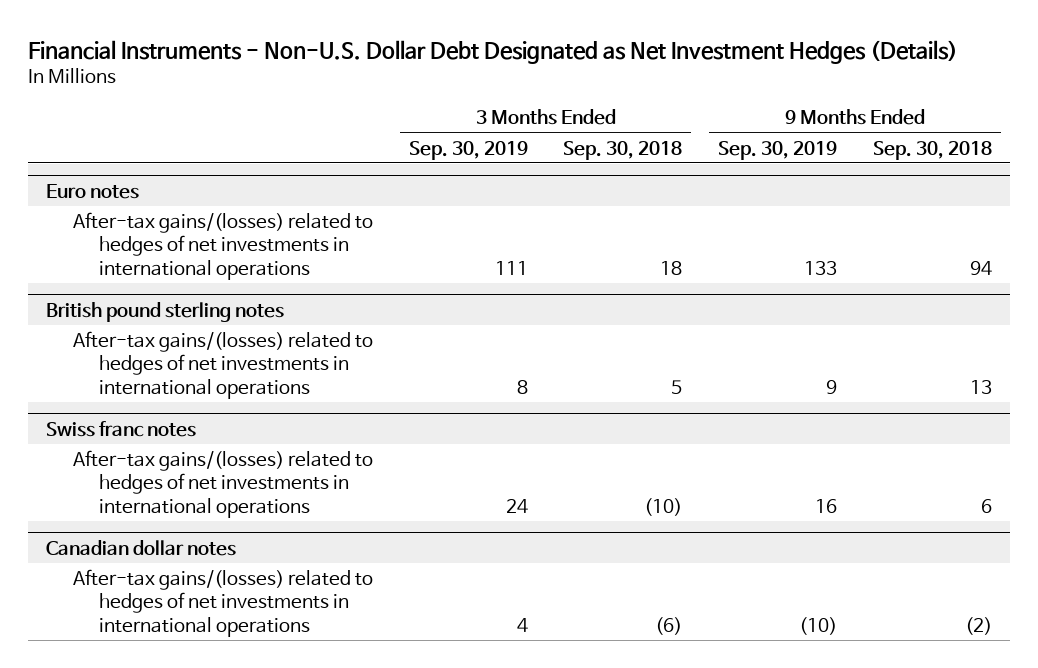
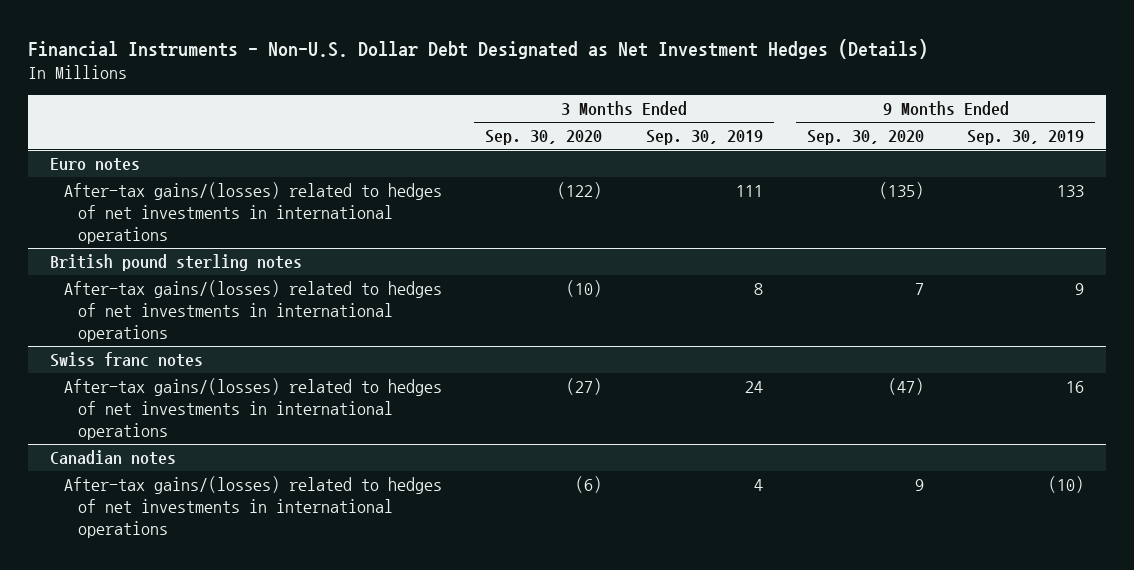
[563,140,683,160] Sep. 30, 2018 -> none
[872,140,992,160] Sep. 30, 2018 -> none
none -> [485,130,603,146] Sep. 30, 2020
none -> [806,130,924,146] Sep. 30, 2020
[46,539,237,556] Canadian dollar notes -> [49,449,176,465] Canadian notes

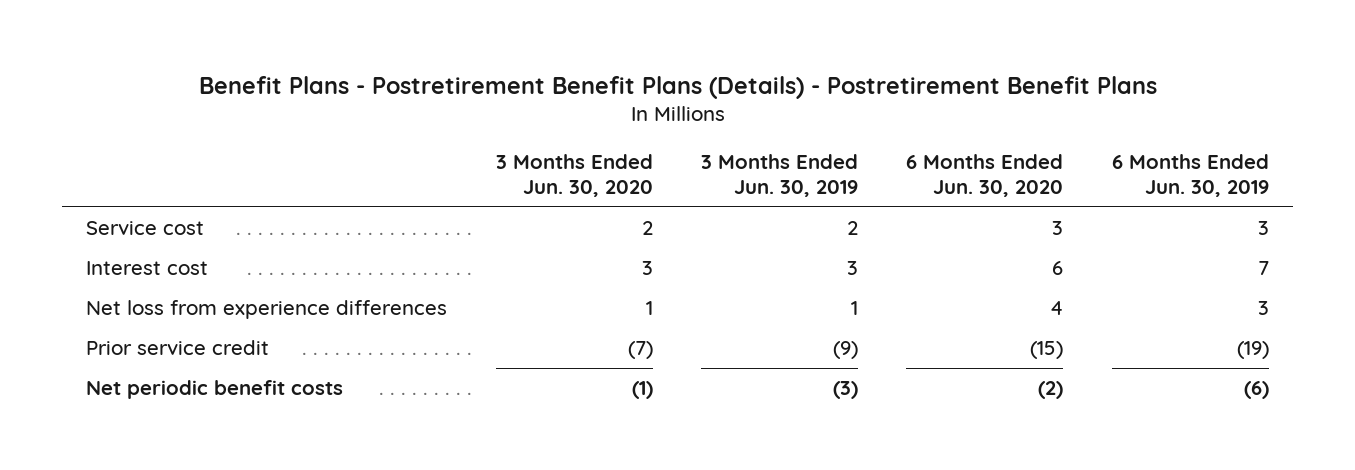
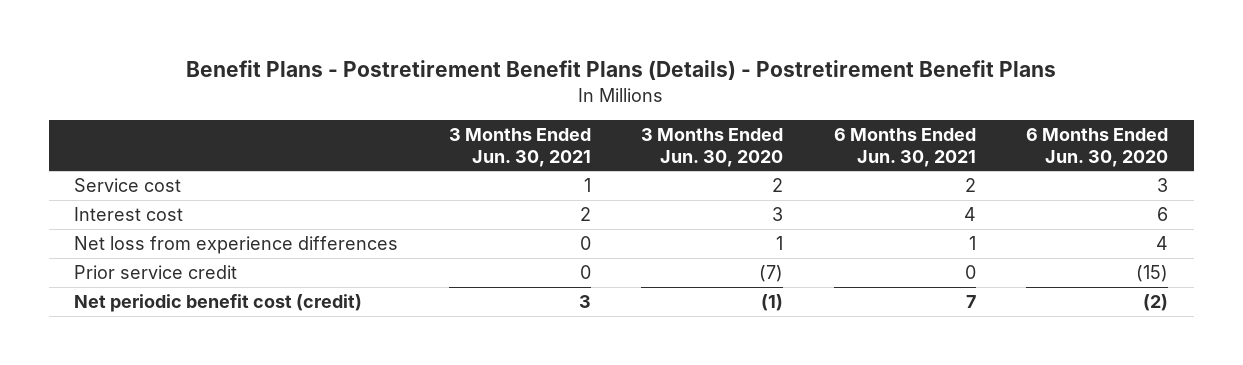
[701,153,859,198] 3 Months Ended Jun. 30, 2019 -> none
[1111,153,1269,198] 6 Months Ended Jun. 30, 2019 -> none
none -> [448,127,591,167] 3 Months Ended Jun. 30, 2021
none -> [833,127,976,167] 6 Months Ended Jun. 30, 2021
[86,380,344,400] Net periodic benefit costs -> [74,293,363,312] Net periodic benefit cost (credit)

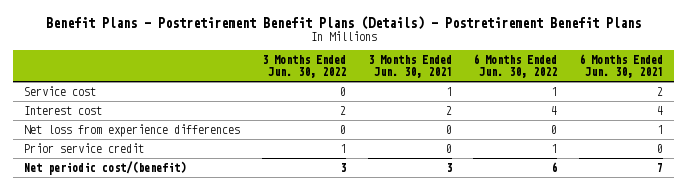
[641,127,784,167] 3 Months Ended Jun. 30, 2020 -> none
[1026,127,1169,167] 6 Months Ended Jun. 30, 2020 -> none
none -> [261,54,346,78] 3 Months Ended Jun. 30, 2022
none -> [473,53,558,78] 6 Months Ended Jun. 30, 2022
[74,293,363,312] Net periodic benefit cost (credit) -> [24,160,187,175] Net periodic cost/(benefit)

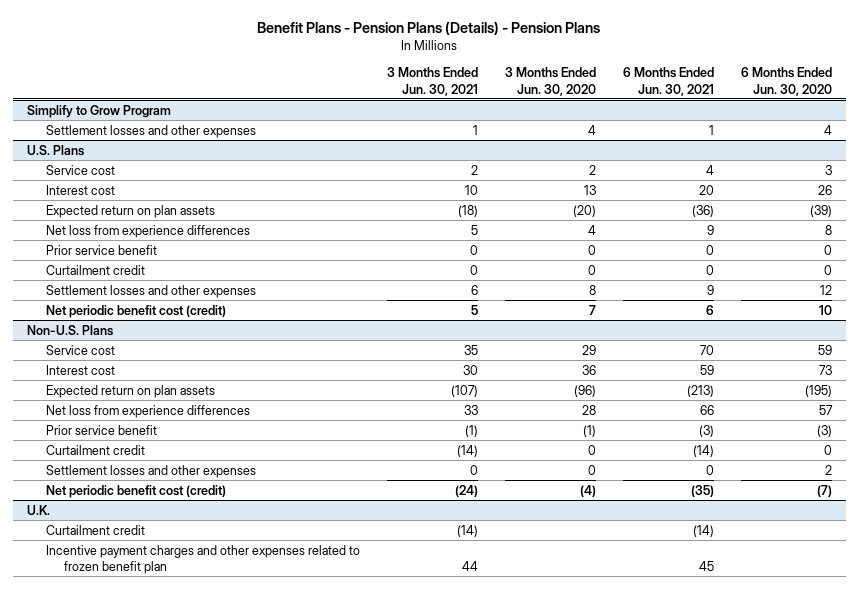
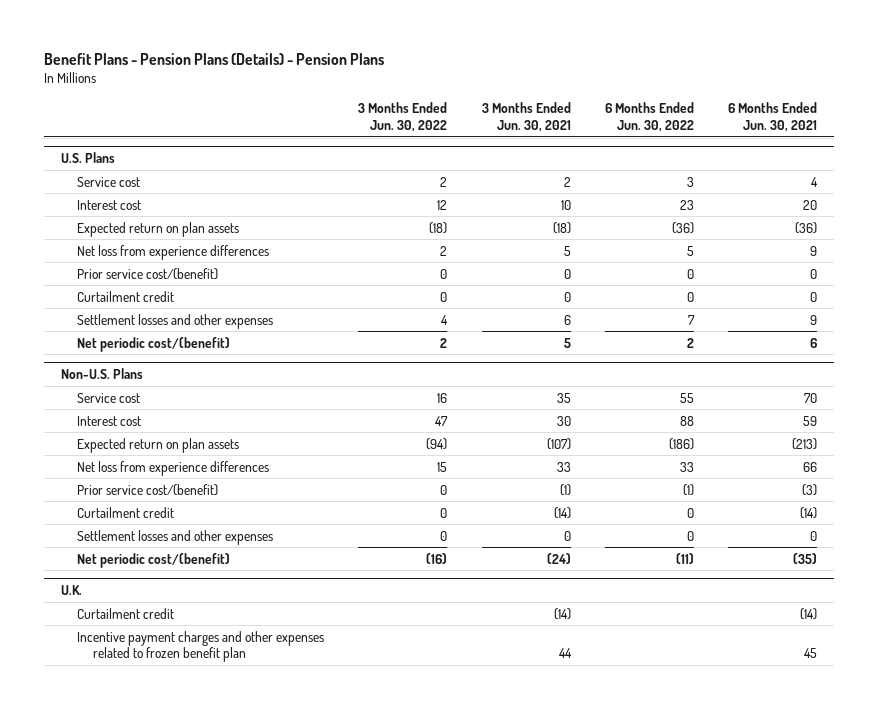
[504,67,596,96] 3 Months Ended Jun. 30, 2020 -> none
[740,67,832,96] 6 Months Ended Jun. 30, 2020 -> none
none -> [358,102,448,132] 3 Months Ended Jun. 30, 2022
none -> [604,102,694,132] 6 Months Ended Jun. 30, 2022
[26,104,171,118] Simplify to Grow Program -> none
[45,124,256,138] Settlement losses and other expenses -> none
[45,244,157,255] Prior service benefit -> [77,267,219,280] Prior service cost/(benefit)
[45,304,226,318] Net periodic benefit cost (credit) -> [77,336,231,352] Net periodic cost/(benefit)
[45,424,157,435] Prior service benefit -> [77,483,219,496] Prior service cost/(benefit)
[45,484,226,498] Net periodic benefit cost (credit) -> [77,552,231,568] Net periodic cost/(benefit)

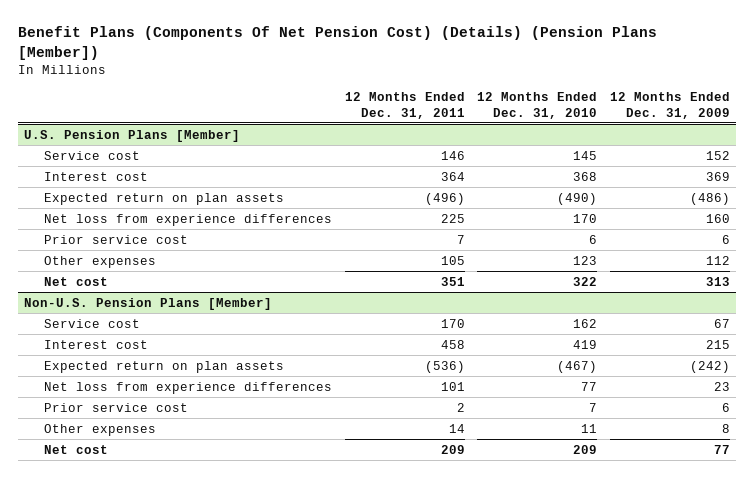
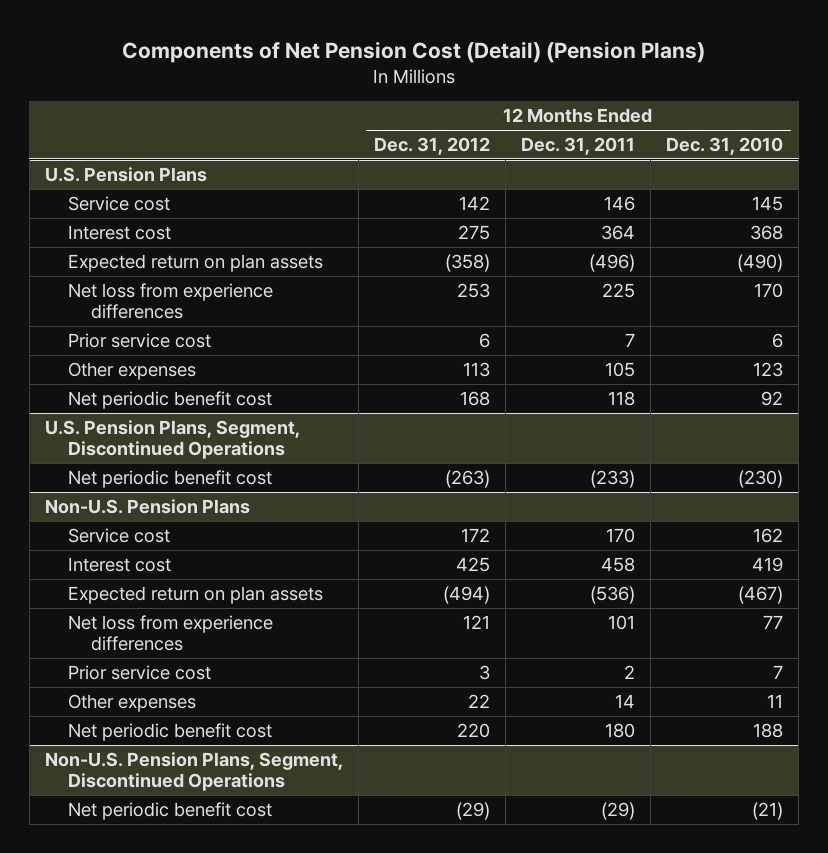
[17,26,657,60] Benefit Plans (Components Of Net Pension Cost) (Details) (Pension Plans [Member]) -> [121,40,705,63] Components of Net Pension Cost (Detail) (Pension Plans)
[609,91,730,119] 12 Months Ended Dec. 31, 2009 -> none
none -> [373,136,490,155] Dec. 31, 2012
[24,129,241,142] U.S. Pension Plans [Member] -> [44,166,207,182] U.S. Pension Plans
[43,276,108,286] Net cost -> [67,390,272,409] Net periodic benefit cost
[440,276,465,286] 351 -> [607,390,635,406] 118
[573,276,598,286] 322 -> [761,390,784,406] 92
none -> [44,419,300,460] U.S. Pension Plans, Segment, Discontinued Operations
none -> [67,469,272,488] Net periodic benefit cost
[24,297,273,310] Non-U.S. Pension Plans [Member] -> [44,498,250,514] Non-U.S. Pension Plans
[43,444,108,454] Net cost -> [67,722,272,741] Net periodic benefit cost
[440,444,465,454] 209 -> [604,722,635,738] 180
[573,444,598,454] 209 -> [753,722,784,738] 188
none -> [44,751,343,792] Non-U.S. Pension Plans, Segment, Discontinued Operations
none -> [67,801,272,820] Net periodic benefit cost

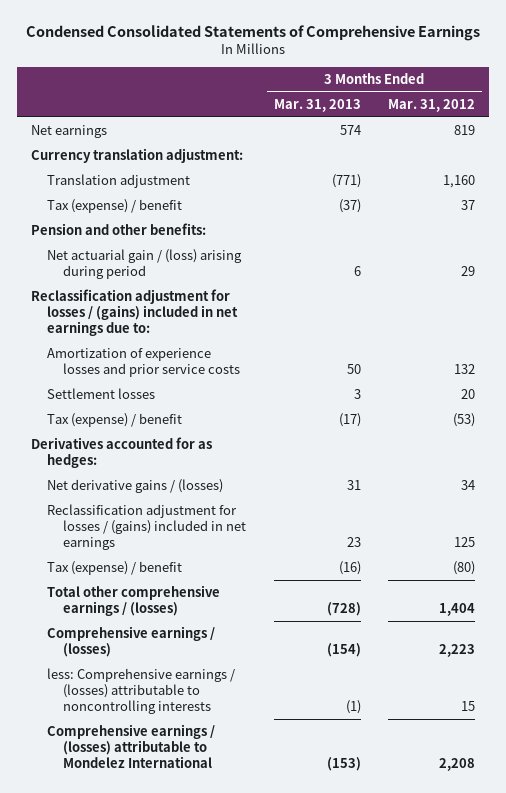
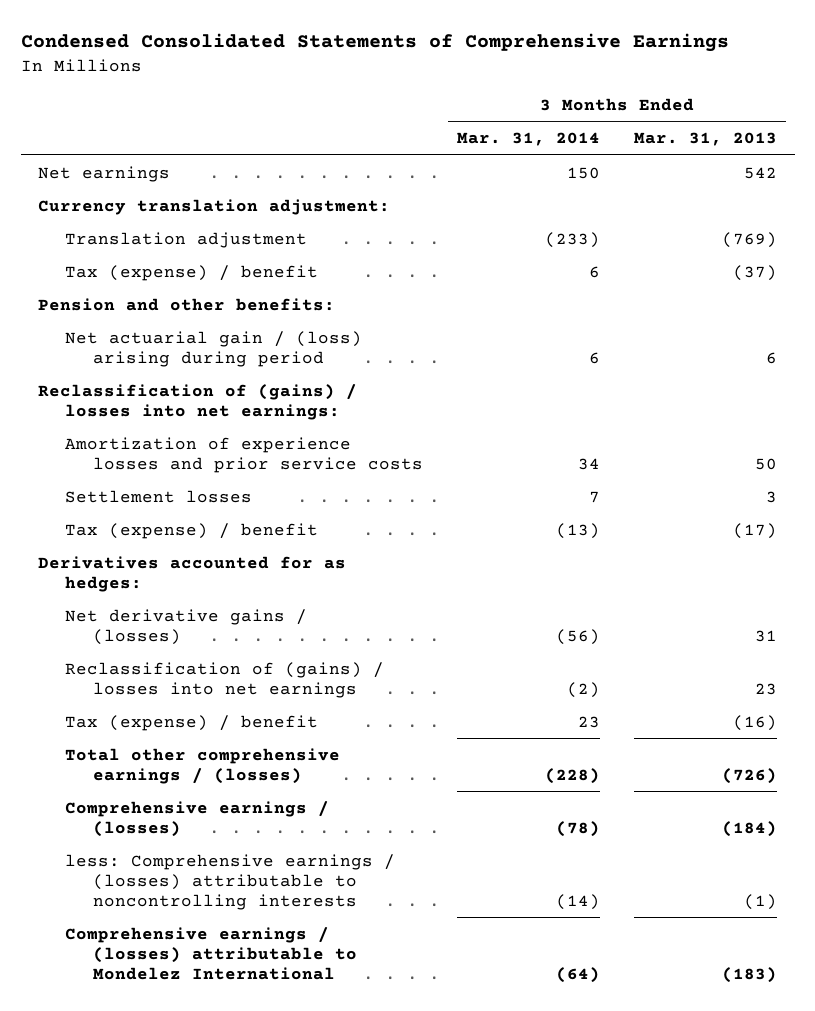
[388,98,476,112] Mar. 31, 2012 -> none
none -> [456,132,600,147] Mar. 31, 2014
[339,125,361,136] 574 -> [744,166,778,179] 542
[331,174,361,189] (771) -> [722,231,778,248] (769)
[30,289,238,337] Reclassification adjustment for losses / (gains) included in net earnings due to: -> none
none -> [37,383,357,420] Reclassification of (gains) / losses into net earnings:
[46,504,246,551] Reclassification adjustment for losses / (gains) included in net earnings -> none
none -> [65,661,385,698] Reclassification of (gains) / losses into net earnings
[326,602,361,617] (728) -> [722,767,778,784] (726)
[326,643,361,658] (154) -> [722,820,778,837] (184)
[326,757,361,772] (153) -> [722,966,778,983] (183)

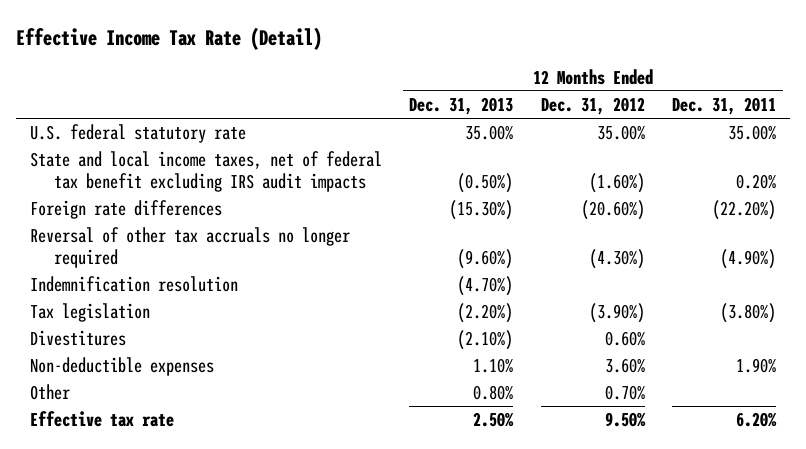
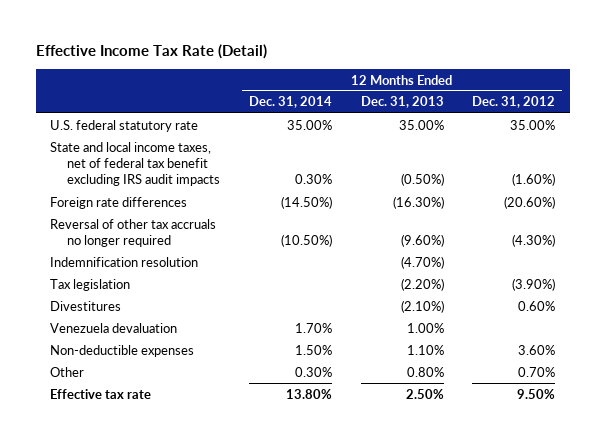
[672,96,777,115] Dec. 31, 2011 -> none
none -> [248,96,332,109] Dec. 31, 2014
[449,200,514,221] (15.30%) -> [392,195,444,209] (16.30%)
none -> [49,322,177,333] Venezuela devaluation

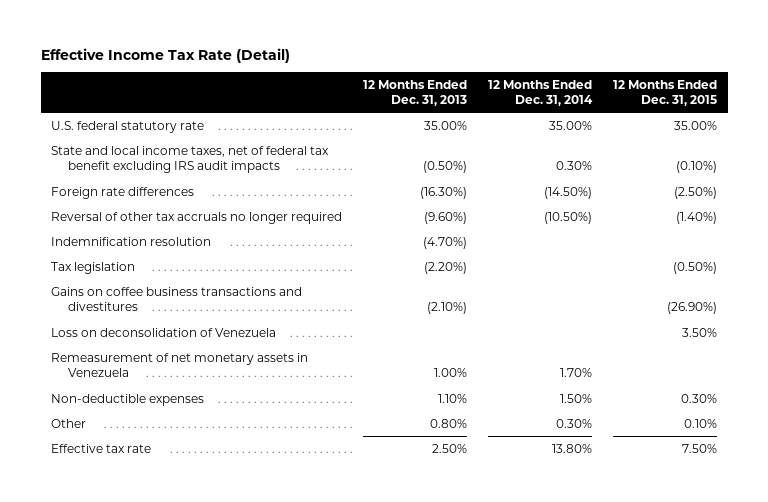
[472,96,556,109] Dec. 31, 2012 -> none
none -> [613,79,718,107] 12 Months Ended Dec. 31, 2015
[49,300,121,311] Divestitures -> [51,286,303,312] Gains on coffee business transactions and divestitures
none -> [51,327,277,337] Loss on deconsolidation of Venezuela
[49,322,177,333] Venezuela devaluation -> [51,352,309,378] Remeasurement of net monetary assets in Venezuela

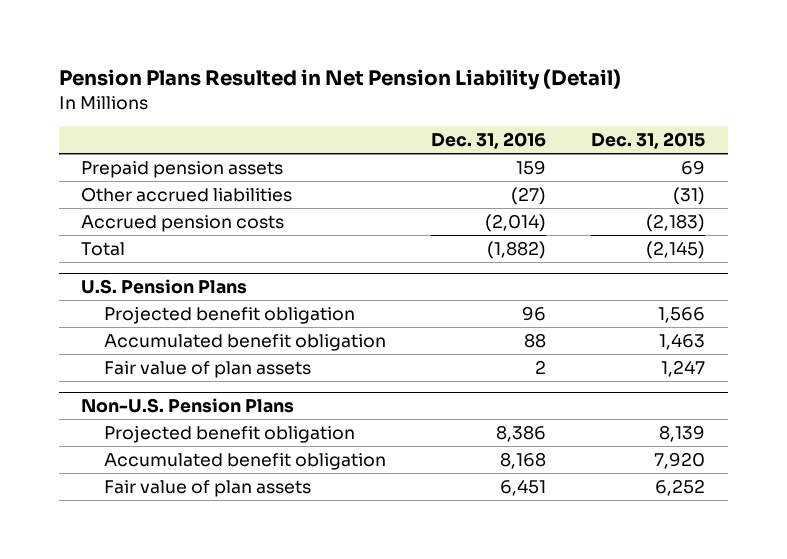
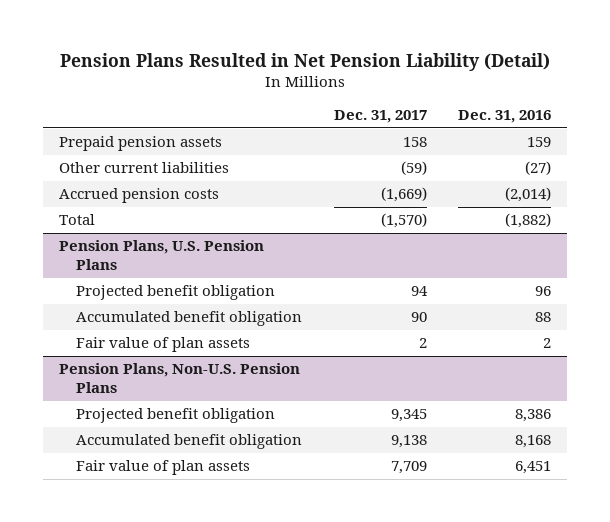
[591,131,706,149] Dec. 31, 2015 -> none
none -> [333,110,427,124] Dec. 31, 2017
[81,186,293,202] Other accrued liabilities -> [58,162,229,174] Other current liabilities
[81,279,248,295] U.S. Pension Plans -> [58,240,264,271] Pension Plans, U.S. Pension Plans
[81,398,295,414] Non-U.S. Pension Plans -> [58,363,300,394] Pension Plans, Non-U.S. Pension Plans

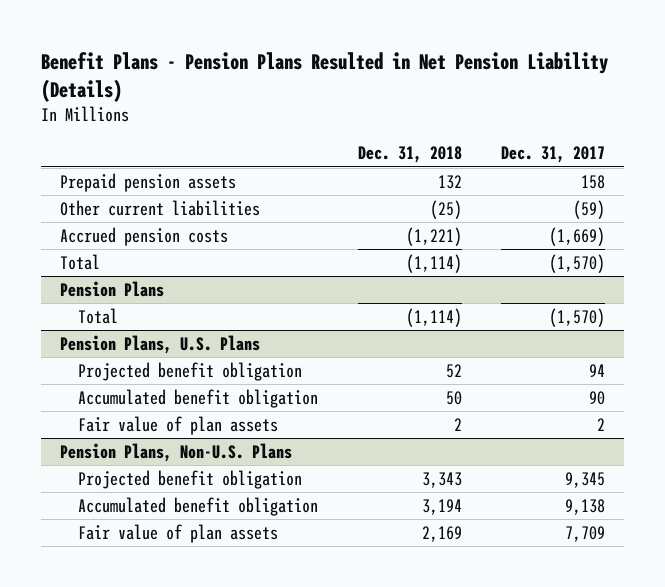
[59,52,550,71] Pension Plans Resulted in Net Pension Liability (Detail) -> [40,51,608,102] Benefit Plans - Pension Plans Resulted in Net Pension Liability (Details)
[458,110,552,124] Dec. 31, 2016 -> none
none -> [357,146,462,164] Dec. 31, 2018
none -> [60,281,165,298] Pension Plans
none -> [78,308,119,325] Total
[58,240,264,271] Pension Plans, U.S. Pension Plans -> [60,335,261,355] Pension Plans, U.S. Plans
[58,363,300,394] Pension Plans, Non-U.S. Pension Plans -> [60,443,293,463] Pension Plans, Non-U.S. Plans

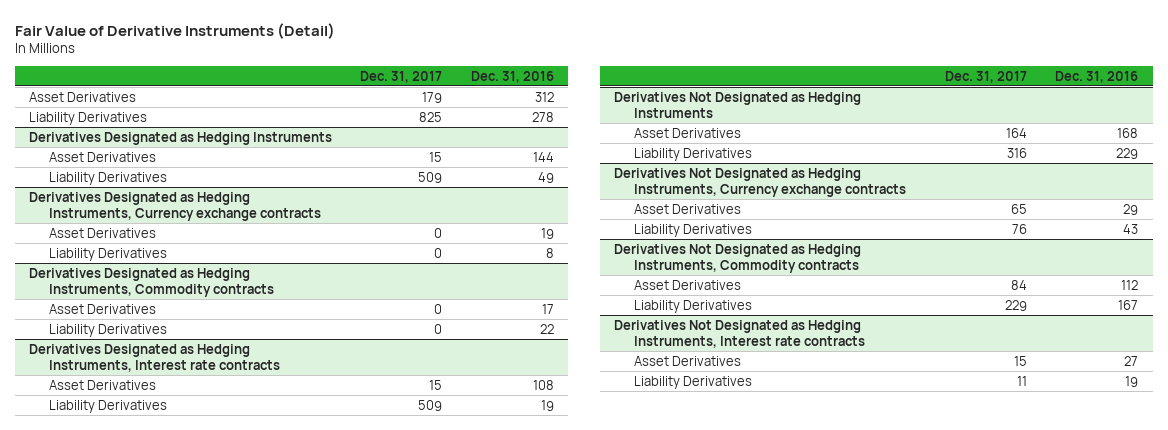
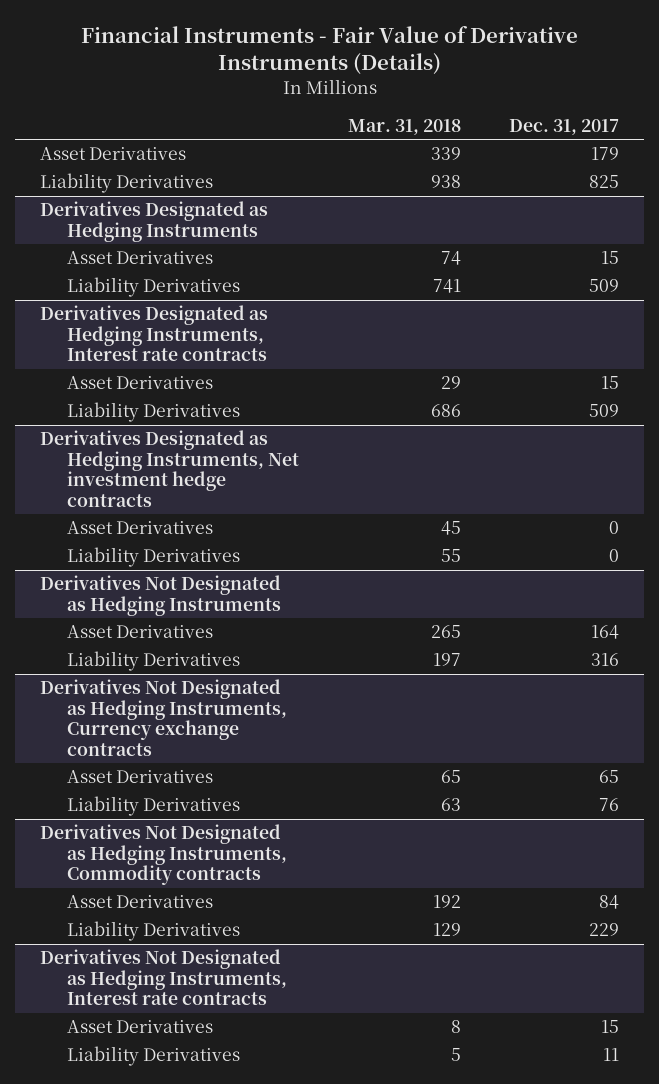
[15,22,336,39] Fair Value of Derivative Instruments (Detail) -> [80,25,578,76] Financial Instruments - Fair Value of Derivative Instruments (Details)
[470,70,554,83] Dec. 31, 2016 -> none
none -> [347,118,461,135] Mar. 31, 2018
[29,191,322,221] Derivatives Designated as Hedging Instruments, Currency exchange contracts -> none
[49,227,157,238] Asset Derivatives -> none
[49,247,168,261] Liability Derivatives -> none
[29,267,275,297] Derivatives Designated as Hedging Instruments, Commodity contracts -> none
[49,303,157,314] Asset Derivatives -> none
[49,323,168,337] Liability Derivatives -> none
none -> [39,430,299,507] Derivatives Designated as Hedging Instruments, Net investment hedge contracts
none -> [66,521,213,535] Asset Derivatives
none -> [66,547,240,568] Liability Derivatives

